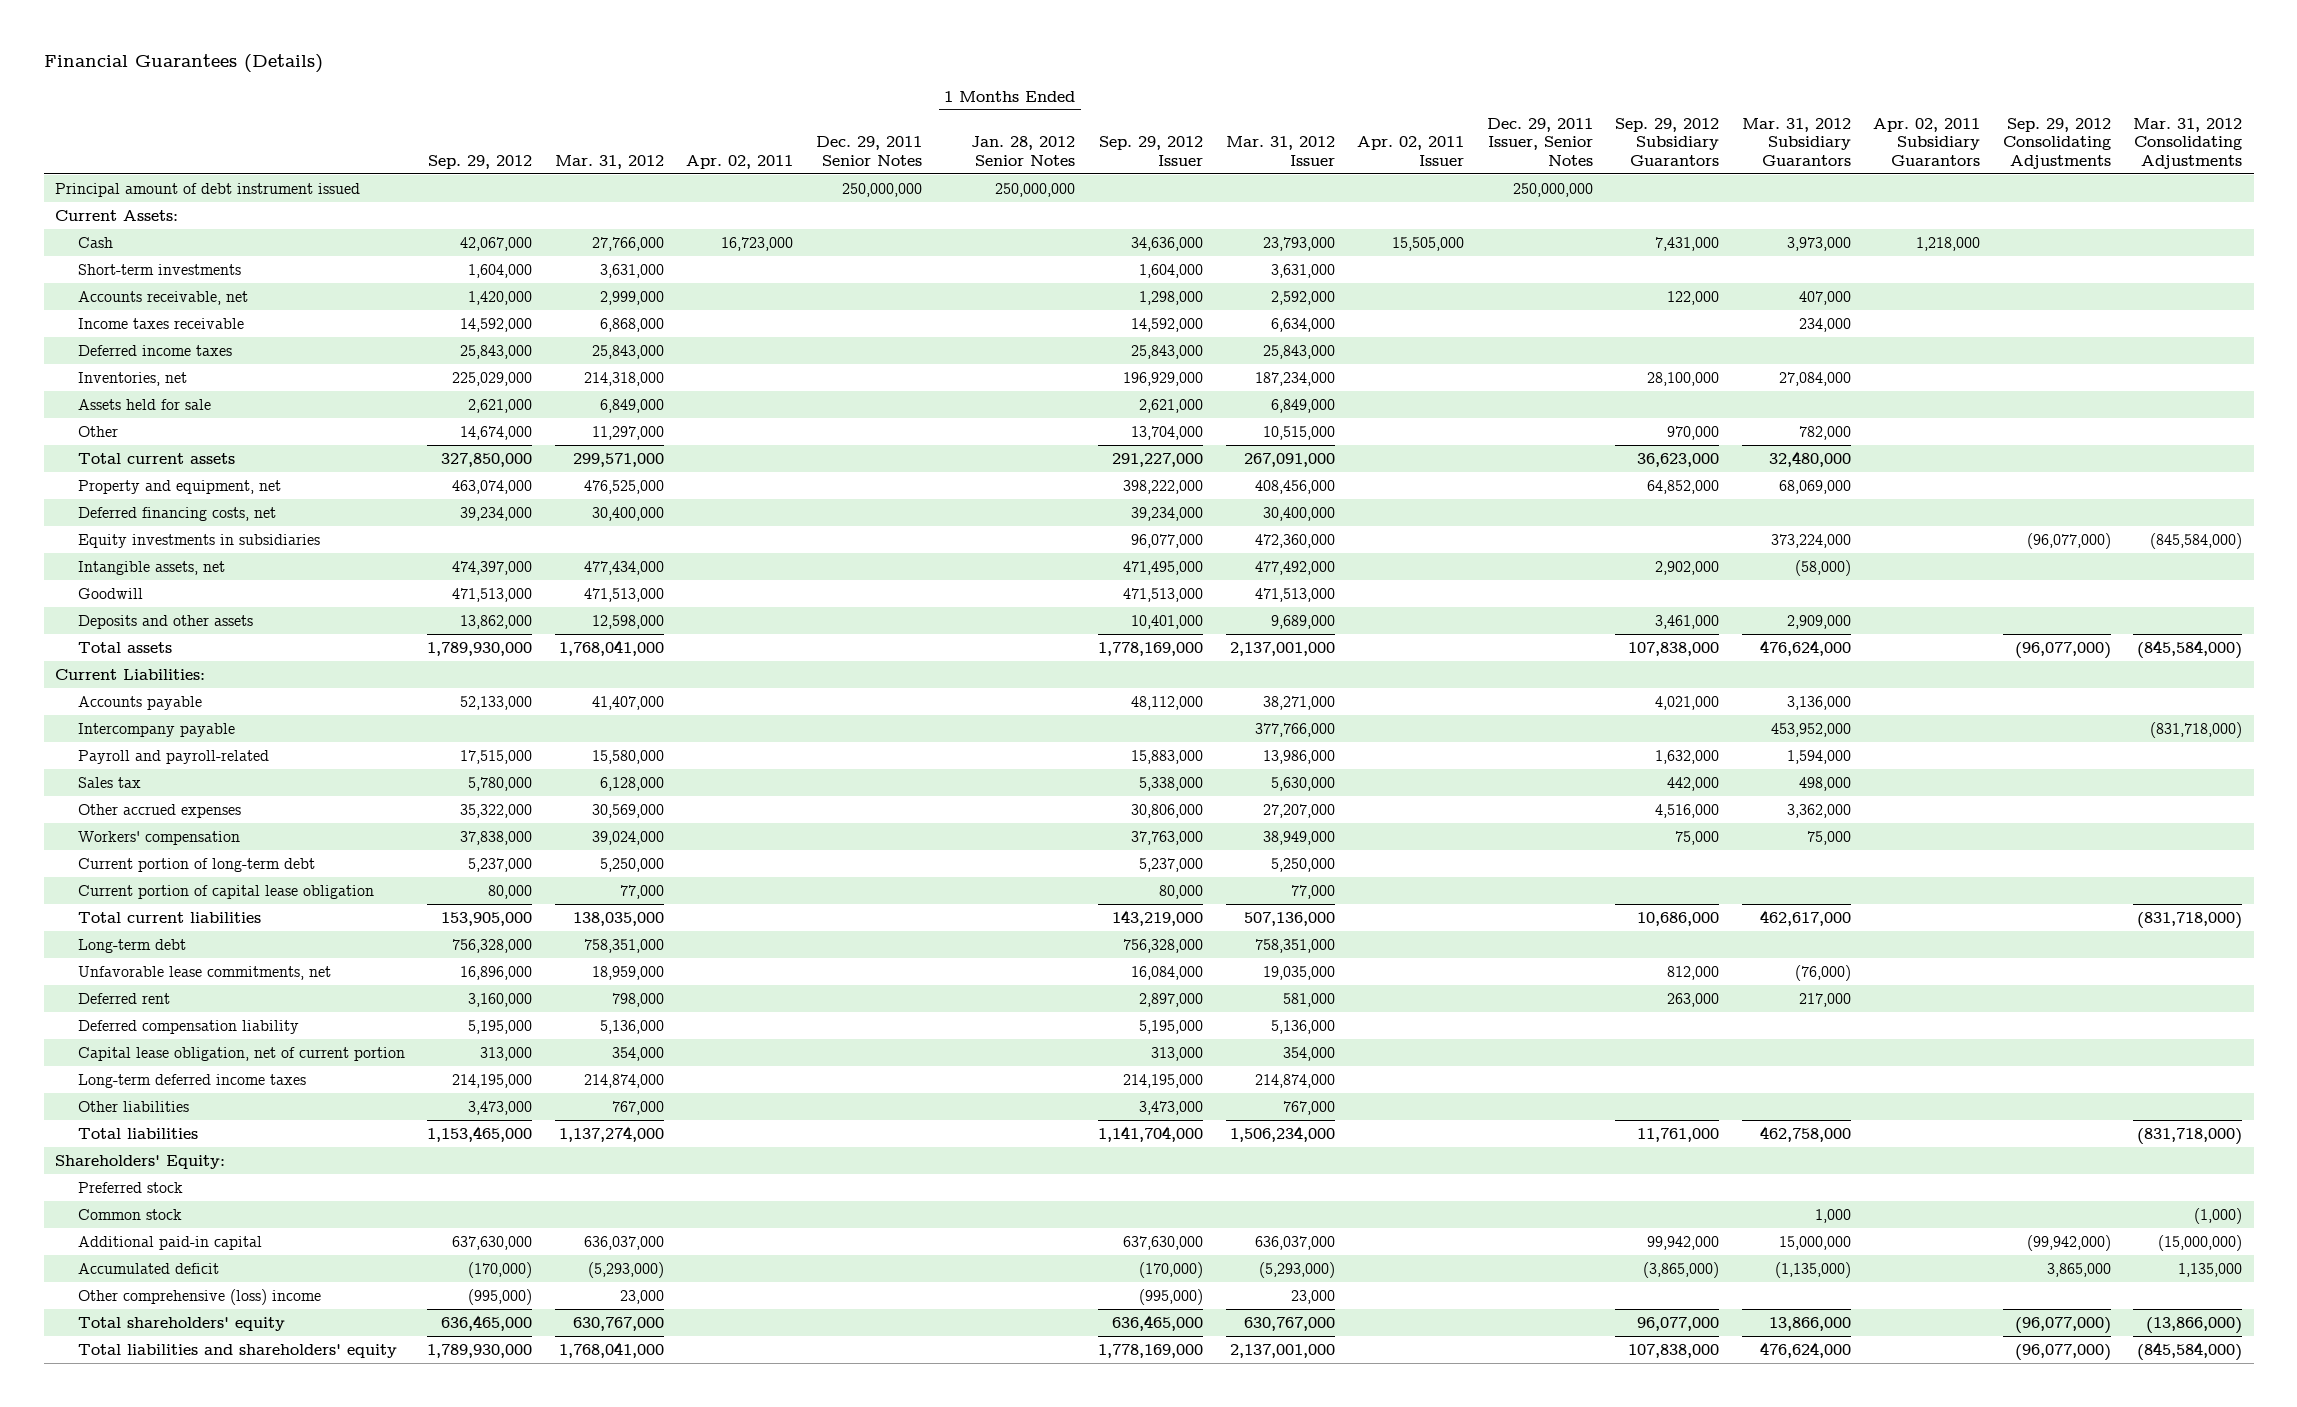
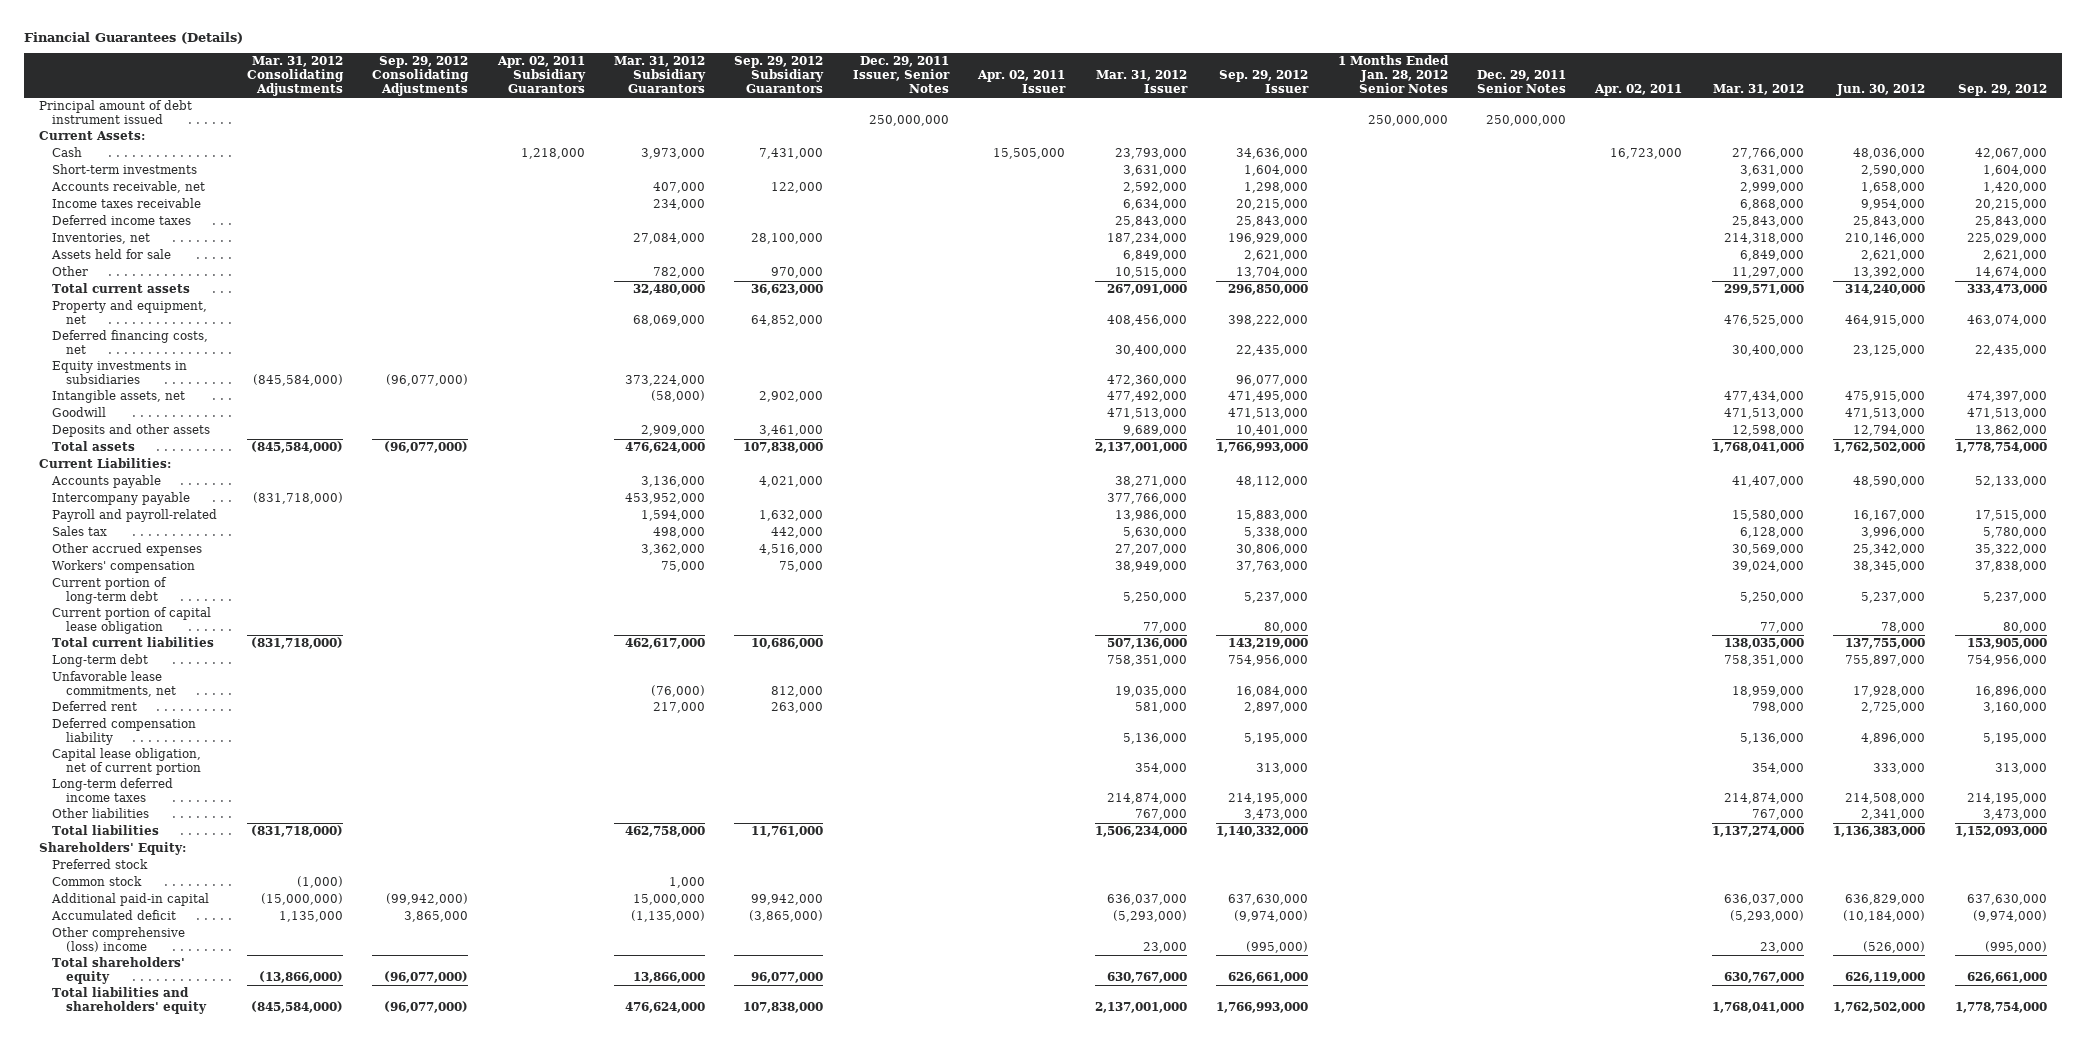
none -> [1836,84,1926,97] Jun. 30, 2012
[460,317,533,332] 14,592,000 -> [1974,199,2047,211] 20,215,000
[1131,317,1204,332] 14,592,000 -> [1236,199,1309,211] 20,215,000
[441,452,533,467] 327,850,000 -> [1966,284,2047,296] 333,473,000
[1112,452,1204,467] 291,227,000 -> [1228,284,1309,296] 296,850,000
[460,506,533,521] 39,234,000 -> [1974,345,2047,357] 22,435,000
[1131,506,1204,521] 39,234,000 -> [1236,345,1309,357] 22,435,000
[427,641,533,656] 1,789,930,000 -> [1954,442,2047,454] 1,778,754,000
[1098,641,1204,656] 1,778,169,000 -> [1216,442,1309,454] 1,766,993,000
[452,938,533,953] 756,328,000 -> [1966,655,2047,667] 754,956,000
[1123,938,1204,953] 756,328,000 -> [1228,655,1309,667] 754,956,000
[427,1125,533,1142] 1,153,465,000 -> [1954,826,2047,838] 1,152,093,000
[1098,1125,1204,1142] 1,141,704,000 -> [1216,826,1309,838] 1,140,332,000
[468,1261,533,1278] (170,000) -> [1972,910,2047,923] (9,974,000)
[1139,1261,1204,1278] (170,000) -> [1234,910,1309,923] (9,974,000)
[441,1314,533,1331] 636,465,000 -> [1966,972,2047,984] 626,661,000
[1112,1314,1204,1331] 636,465,000 -> [1228,972,1309,984] 626,661,000
[427,1343,533,1358] 1,789,930,000 -> [1954,1002,2047,1014] 1,778,754,000
[1098,1343,1204,1358] 1,778,169,000 -> [1216,1002,1309,1014] 1,766,993,000

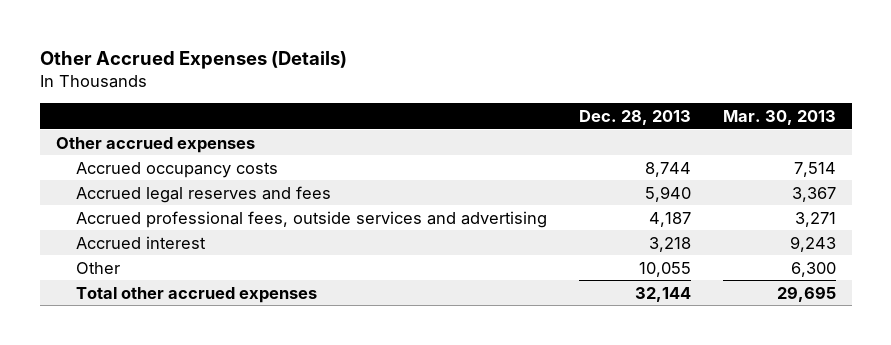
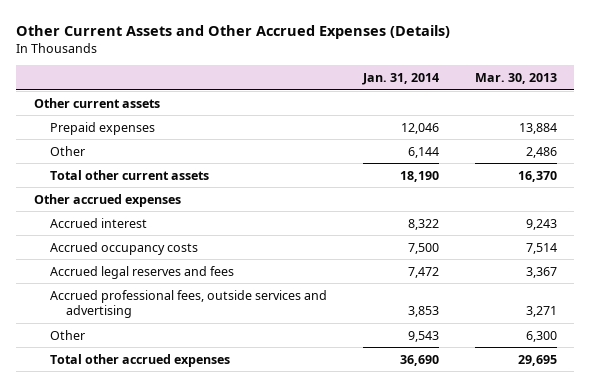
[39,50,347,69] Other Accrued Expenses (Details) -> [16,24,451,39] Other Current Assets and Other Accrued Expenses (Details)
[578,109,691,125] Dec. 28, 2013 -> none
none -> [361,73,439,86] Jan. 31, 2014
none -> [34,97,161,108] Other current assets
none -> [50,121,156,135] Prepaid expenses
none -> [50,145,86,156] Other
none -> [50,169,210,180] Total other current assets
[75,235,206,249] Accrued interest -> [50,217,148,228] Accrued interest

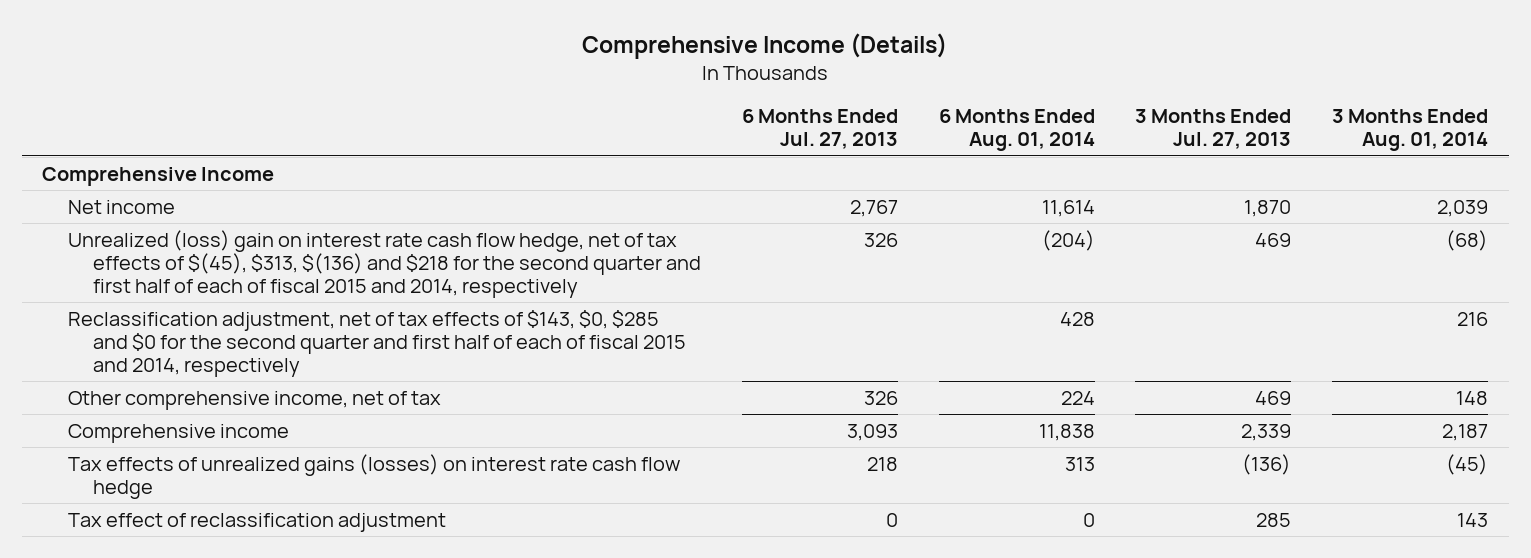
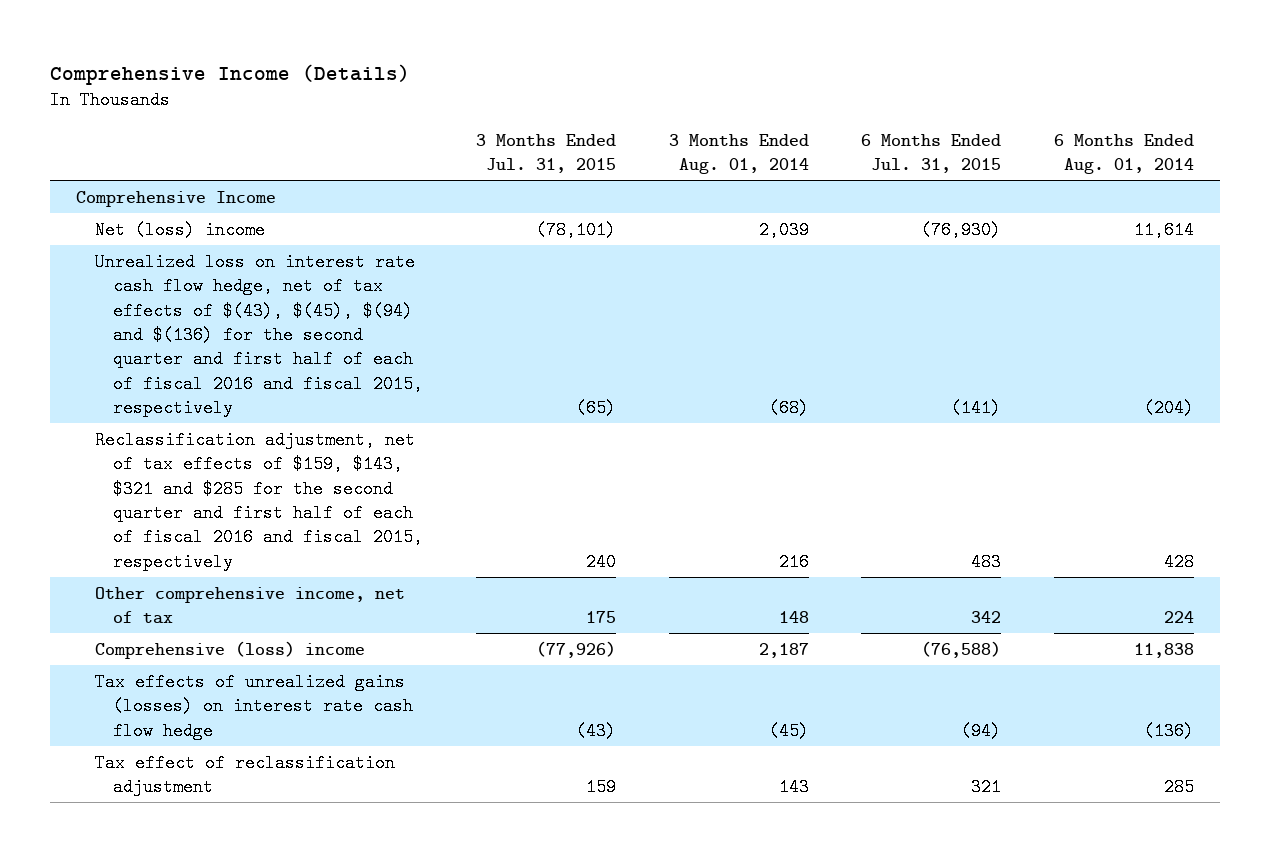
[741,109,898,150] 6 Months Ended Jul. 27, 2013 -> none
[1135,109,1292,150] 3 Months Ended Jul. 27, 2013 -> none
none -> [475,134,616,174] 3 Months Ended Jul. 31, 2015
none -> [861,134,1002,174] 6 Months Ended Jul. 31, 2015
[67,199,175,214] Net income -> [94,220,265,239] Net (loss) income
[67,229,701,298] Unrealized (loss) gain on interest rate cash flow hedge, net of tax effects of $(45), $313, $(136) and $218 for the second quarter and first half of each of fiscal 2015 and 2014, respectively -> [94,252,424,418] Unrealized loss on interest rate cash flow hedge, net of tax effects of $(43), $(45), $(94) and $(136) for the second quarter and first half of each of fiscal 2016 and fiscal 2015, respectively
[67,309,686,377] Reclassification adjustment, net of tax effects of $143, $0, $285 and $0 for the second quarter and first half of each of fiscal 2015 and 2014, respectively -> [94,430,424,571] Reclassification adjustment, net of tax effects of $159, $143, $321 and $285 for the second quarter and first half of each of fiscal 2016 and fiscal 2015, respectively
[67,423,289,443] Comprehensive income -> [94,640,365,659] Comprehensive (loss) income
[1064,456,1095,471] 313 -> [1143,721,1194,740] (136)
[1082,512,1095,527] 0 -> [1163,778,1194,797] 285

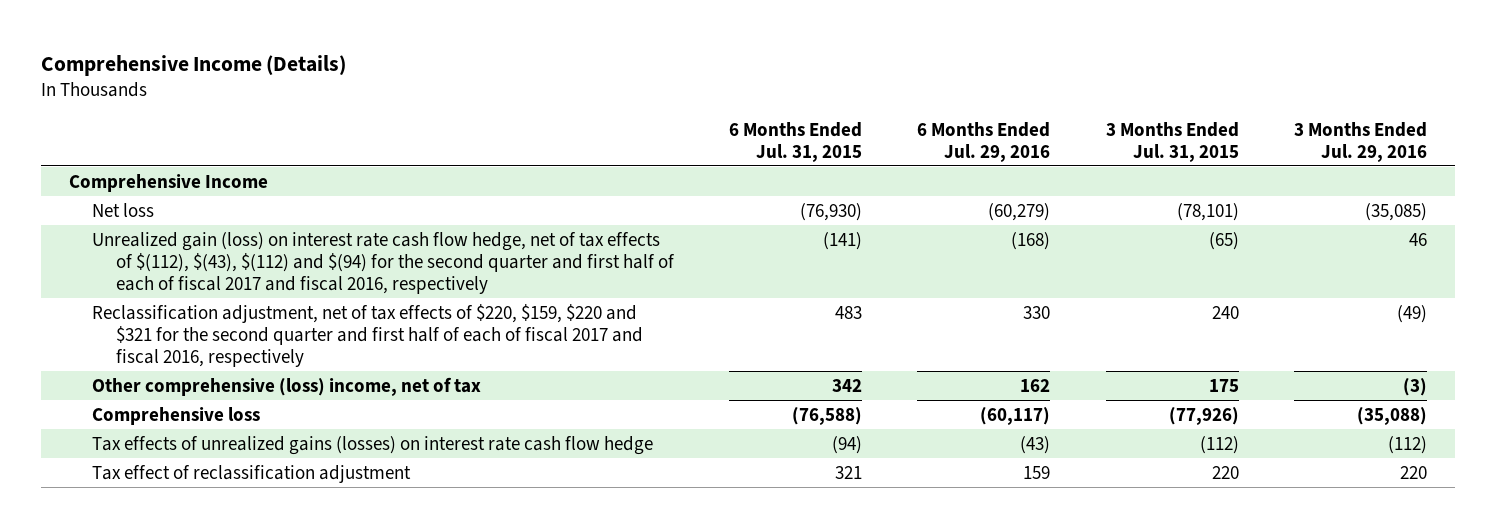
[668,134,809,175] 3 Months Ended Aug. 01, 2014 -> none
[1053,134,1194,175] 6 Months Ended Aug. 01, 2014 -> none
none -> [917,121,1051,162] 6 Months Ended Jul. 29, 2016
none -> [1294,121,1428,162] 3 Months Ended Jul. 29, 2016
[94,220,265,239] Net (loss) income -> [92,202,155,217] Net loss
[94,252,424,418] Unrealized loss on interest rate cash flow hedge, net of tax effects of $(43), $(45), $(94) and $(136) for the second quarter and first half of each of fiscal 2016 and fiscal 2015, respectively -> [92,231,675,294] Unrealized gain (loss) on interest rate cash flow hedge, net of tax effects of $(112), $(43), $(112) and $(94) for the second quarter and first half of each of fiscal 2017 and fiscal 2016, respectively
[94,430,424,571] Reclassification adjustment, net of tax effects of $159, $143, $321 and $285 for the second quarter and first half of each of fiscal 2016 and fiscal 2015, respectively -> [92,303,643,367] Reclassification adjustment, net of tax effects of $220, $159, $220 and $321 for the second quarter and first half of each of fiscal 2017 and fiscal 2016, respectively
[94,586,405,625] Other comprehensive income, net of tax -> [92,376,482,396] Other comprehensive (loss) income, net of tax
[94,640,365,659] Comprehensive (loss) income -> [92,406,261,425] Comprehensive loss
[575,721,616,740] (43) -> [1199,435,1239,454] (112)
[585,778,616,797] 159 -> [1211,465,1239,479] 220

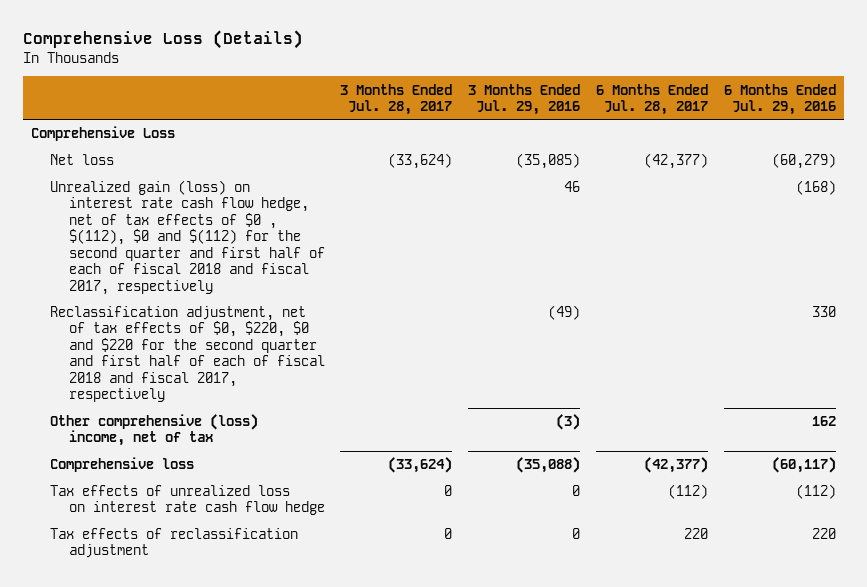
[41,54,347,76] Comprehensive Income (Details) -> [22,30,303,50] Comprehensive Loss (Details)
[729,121,863,162] 6 Months Ended Jul. 31, 2015 -> none
[1105,121,1239,162] 3 Months Ended Jul. 31, 2015 -> none
none -> [340,83,453,115] 3 Months Ended Jul. 28, 2017
none -> [596,83,709,115] 6 Months Ended Jul. 28, 2017
[69,173,269,192] Comprehensive Income -> [30,126,175,142] Comprehensive Loss
[92,231,675,294] Unrealized gain (loss) on interest rate cash flow hedge, net of tax effects of $(112), $(43), $(112) and $(94) for the second quarter and first half of each of fiscal 2017 and fiscal 2016, respectively -> [49,180,325,295] Unrealized gain (loss) on interest rate cash flow hedge, net of tax effects of $0 , $(112), $0 and $(112) for the second quarter and first half of each of fiscal 2018 and fiscal 2017, respectively
[92,303,643,367] Reclassification adjustment, net of tax effects of $220, $159, $220 and $321 for the second quarter and first half of each of fiscal 2017 and fiscal 2016, respectively -> [49,306,325,403] Reclassification adjustment, net of tax effects of $0, $220, $0 and $220 for the second quarter and first half of each of fiscal 2018 and fiscal 2017, respectively
[92,435,654,455] Tax effects of unrealized gains (losses) on interest rate cash flow hedge -> [49,485,325,516] Tax effects of unrealized loss on interest rate cash flow hedge
[1020,435,1051,454] (43) -> [795,484,836,500] (112)
[1388,435,1428,454] (112) -> [572,485,581,497] 0
[92,464,412,483] Tax effect of reclassification adjustment -> [49,528,298,559] Tax effects of reclassification adjustment
[1023,465,1051,479] 159 -> [811,528,836,540] 220
[1400,465,1428,479] 220 -> [572,528,581,540] 0

